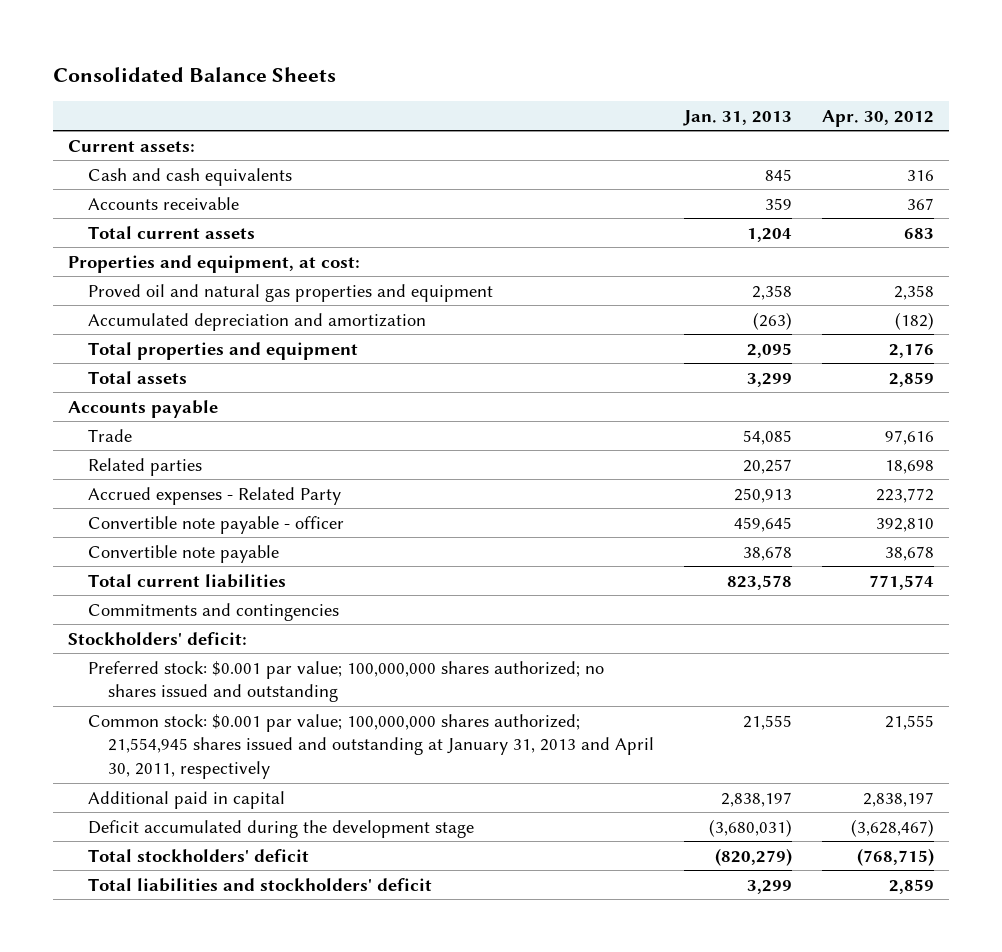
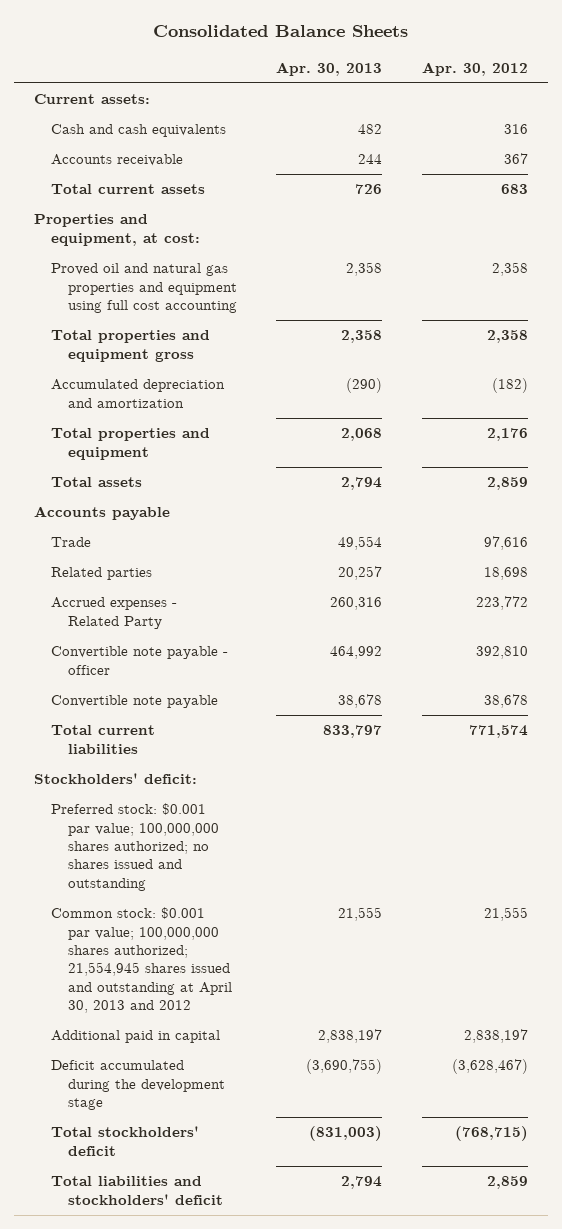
[683,109,793,126] Jan. 31, 2013 -> none
none -> [276,61,383,76] Apr. 30, 2013
[88,283,494,302] Proved oil and natural gas properties and equipment -> [50,263,237,314] Proved oil and natural gas properties and equipment using full cost accounting
none -> [50,330,210,362] Total properties and equipment gross
[88,602,340,621] Commitments and contingencies -> none
[88,713,655,779] Common stock: $0.001 par value; 100,000,000 shares authorized; 21,554,945 shares issued and outstanding at January 31, 2013 and April 30, 2011, respectively -> [50,907,232,1014] Common stock: $0.001 par value; 100,000,000 shares authorized; 21,554,945 shares issued and outstanding at April 30, 2013 and 2012

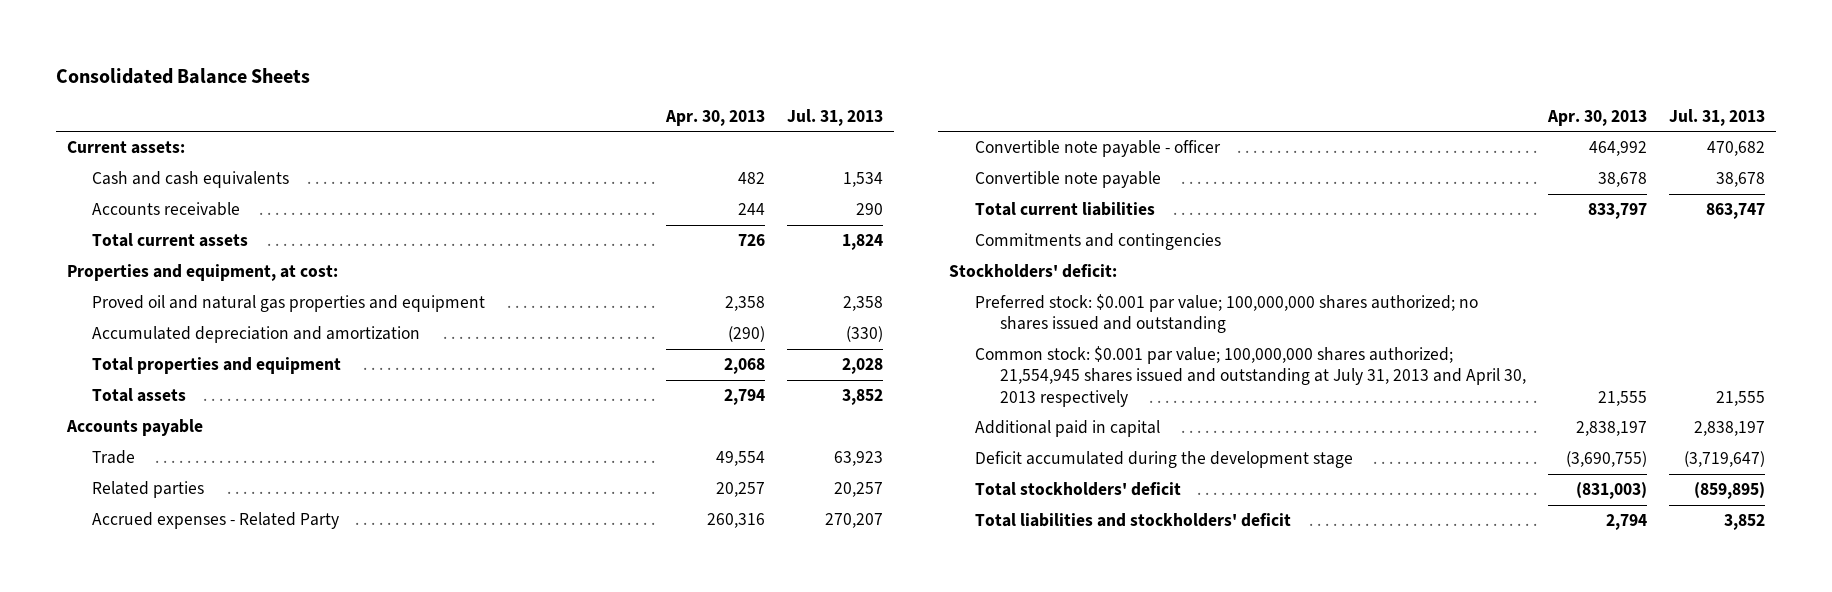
[421,61,528,76] Apr. 30, 2012 -> none
none -> [787,108,884,126] Jul. 31, 2013
[50,330,210,362] Total properties and equipment gross -> none
[50,263,237,314] Proved oil and natural gas properties and equipment using full cost accounting -> [92,295,486,313] Proved oil and natural gas properties and equipment
none -> [974,233,1221,251] Commitments and contingencies
[50,907,232,1014] Common stock: $0.001 par value; 100,000,000 shares authorized; 21,554,945 shares issued and outstanding at April 30, 2013 and 2012 -> [974,346,1526,407] Common stock: $0.001 par value; 100,000,000 shares authorized; 21,554,945 shares issued and outstanding at July 31, 2013 and April 30, 2013 respectively

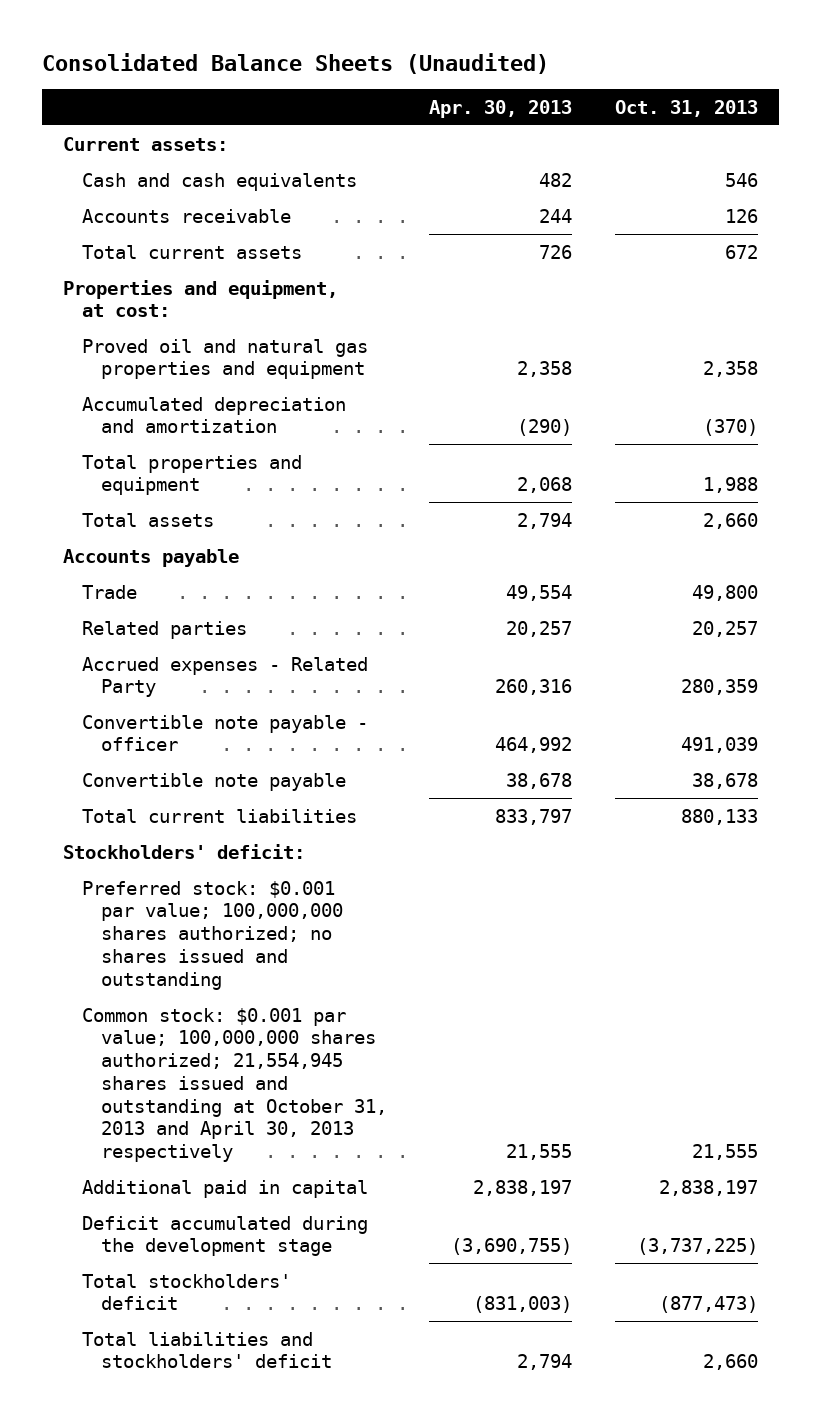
[55,68,310,85] Consolidated Balance Sheets -> [41,52,549,74] Consolidated Balance Sheets (Unaudited)
[787,108,884,126] Jul. 31, 2013 -> none
none -> [614,99,758,117] Oct. 31, 2013
[974,233,1221,251] Commitments and contingencies -> none
[974,346,1526,407] Common stock: $0.001 par value; 100,000,000 shares authorized; 21,554,945 shares issued and outstanding at July 31, 2013 and April 30, 2013 respectively -> [82,1007,388,1163] Common stock: $0.001 par value; 100,000,000 shares authorized; 21,554,945 shares issued and outstanding at October 31, 2013 and April 30, 2013 respectively

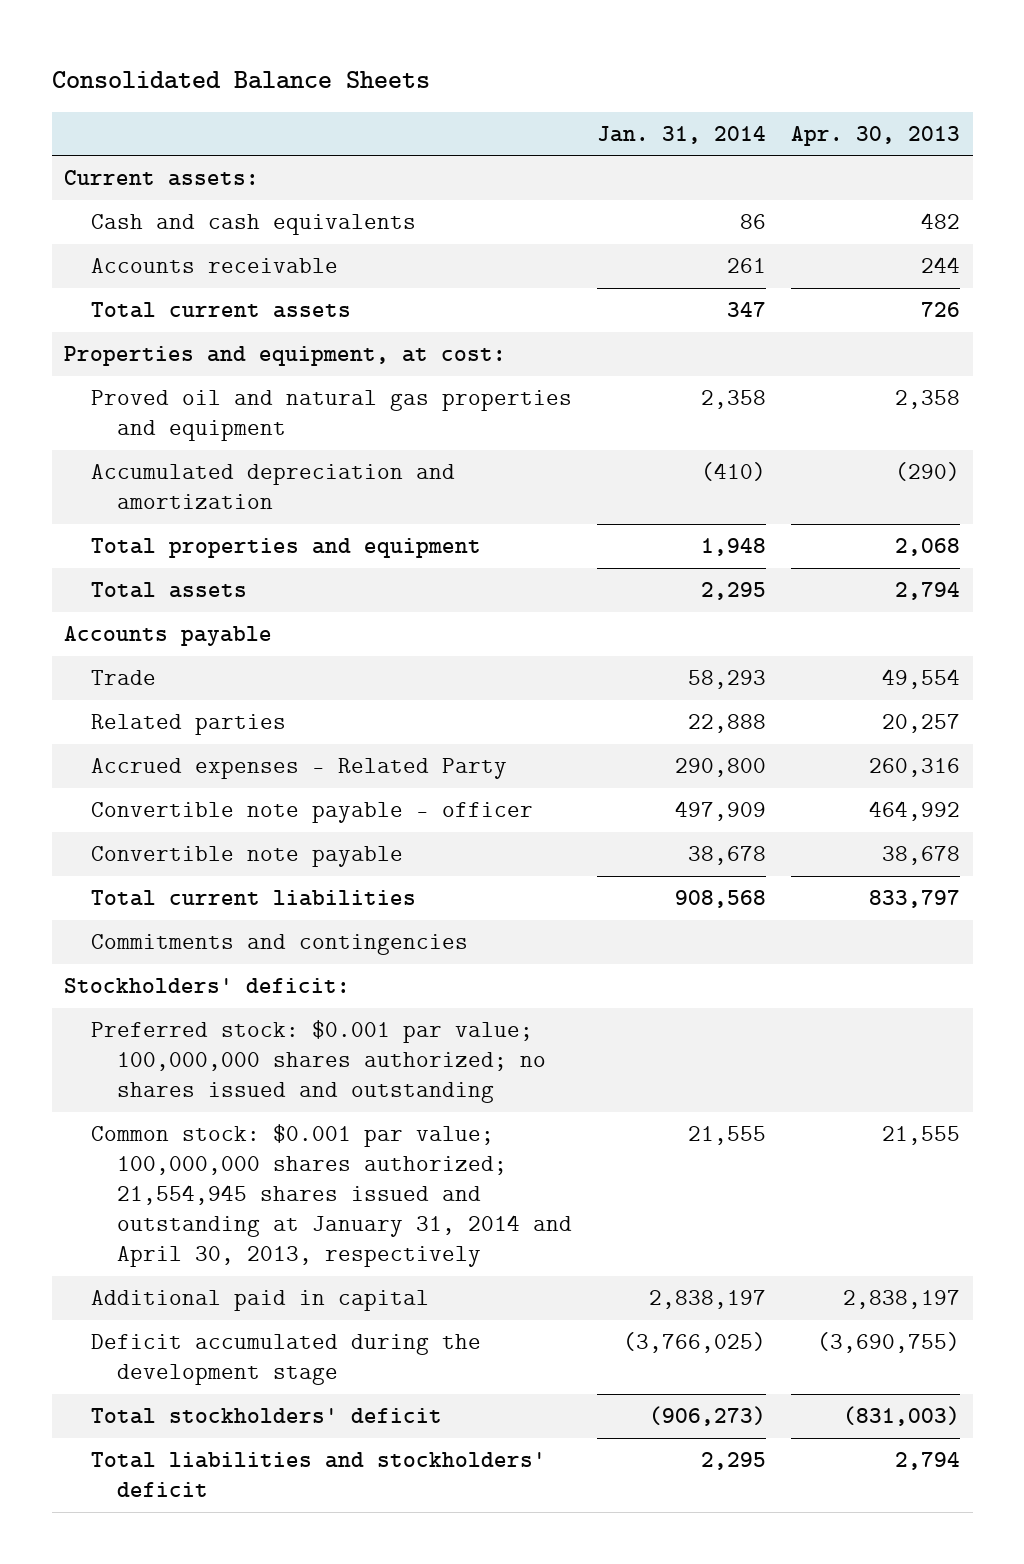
[41,52,549,74] Consolidated Balance Sheets (Unaudited) -> [51,71,430,90] Consolidated Balance Sheets
[614,99,758,117] Oct. 31, 2013 -> none
none -> [597,125,767,144] Jan. 31, 2014
none -> [90,933,468,955] Commitments and contingencies
[82,1007,388,1163] Common stock: $0.001 par value; 100,000,000 shares authorized; 21,554,945 shares issued and outstanding at October 31, 2013 and April 30, 2013 respectively -> [90,1123,573,1268] Common stock: $0.001 par value; 100,000,000 shares authorized; 21,554,945 shares issued and outstanding at January 31, 2014 and April 30, 2013, respectively

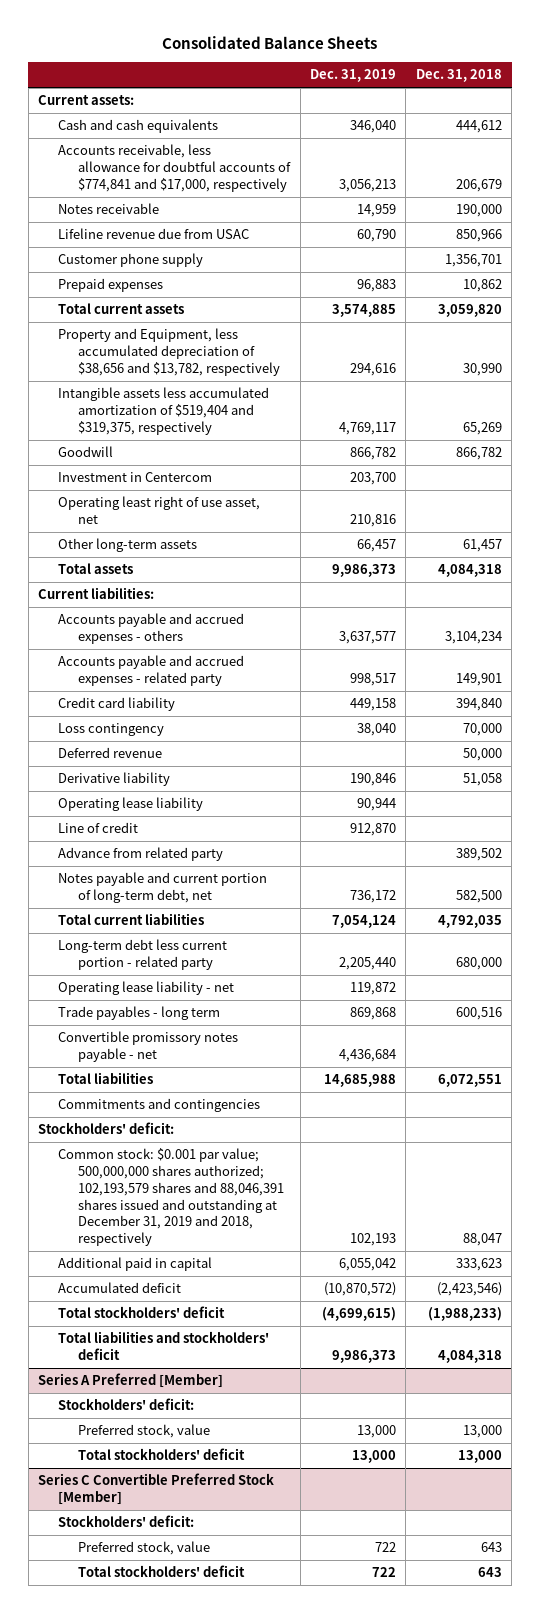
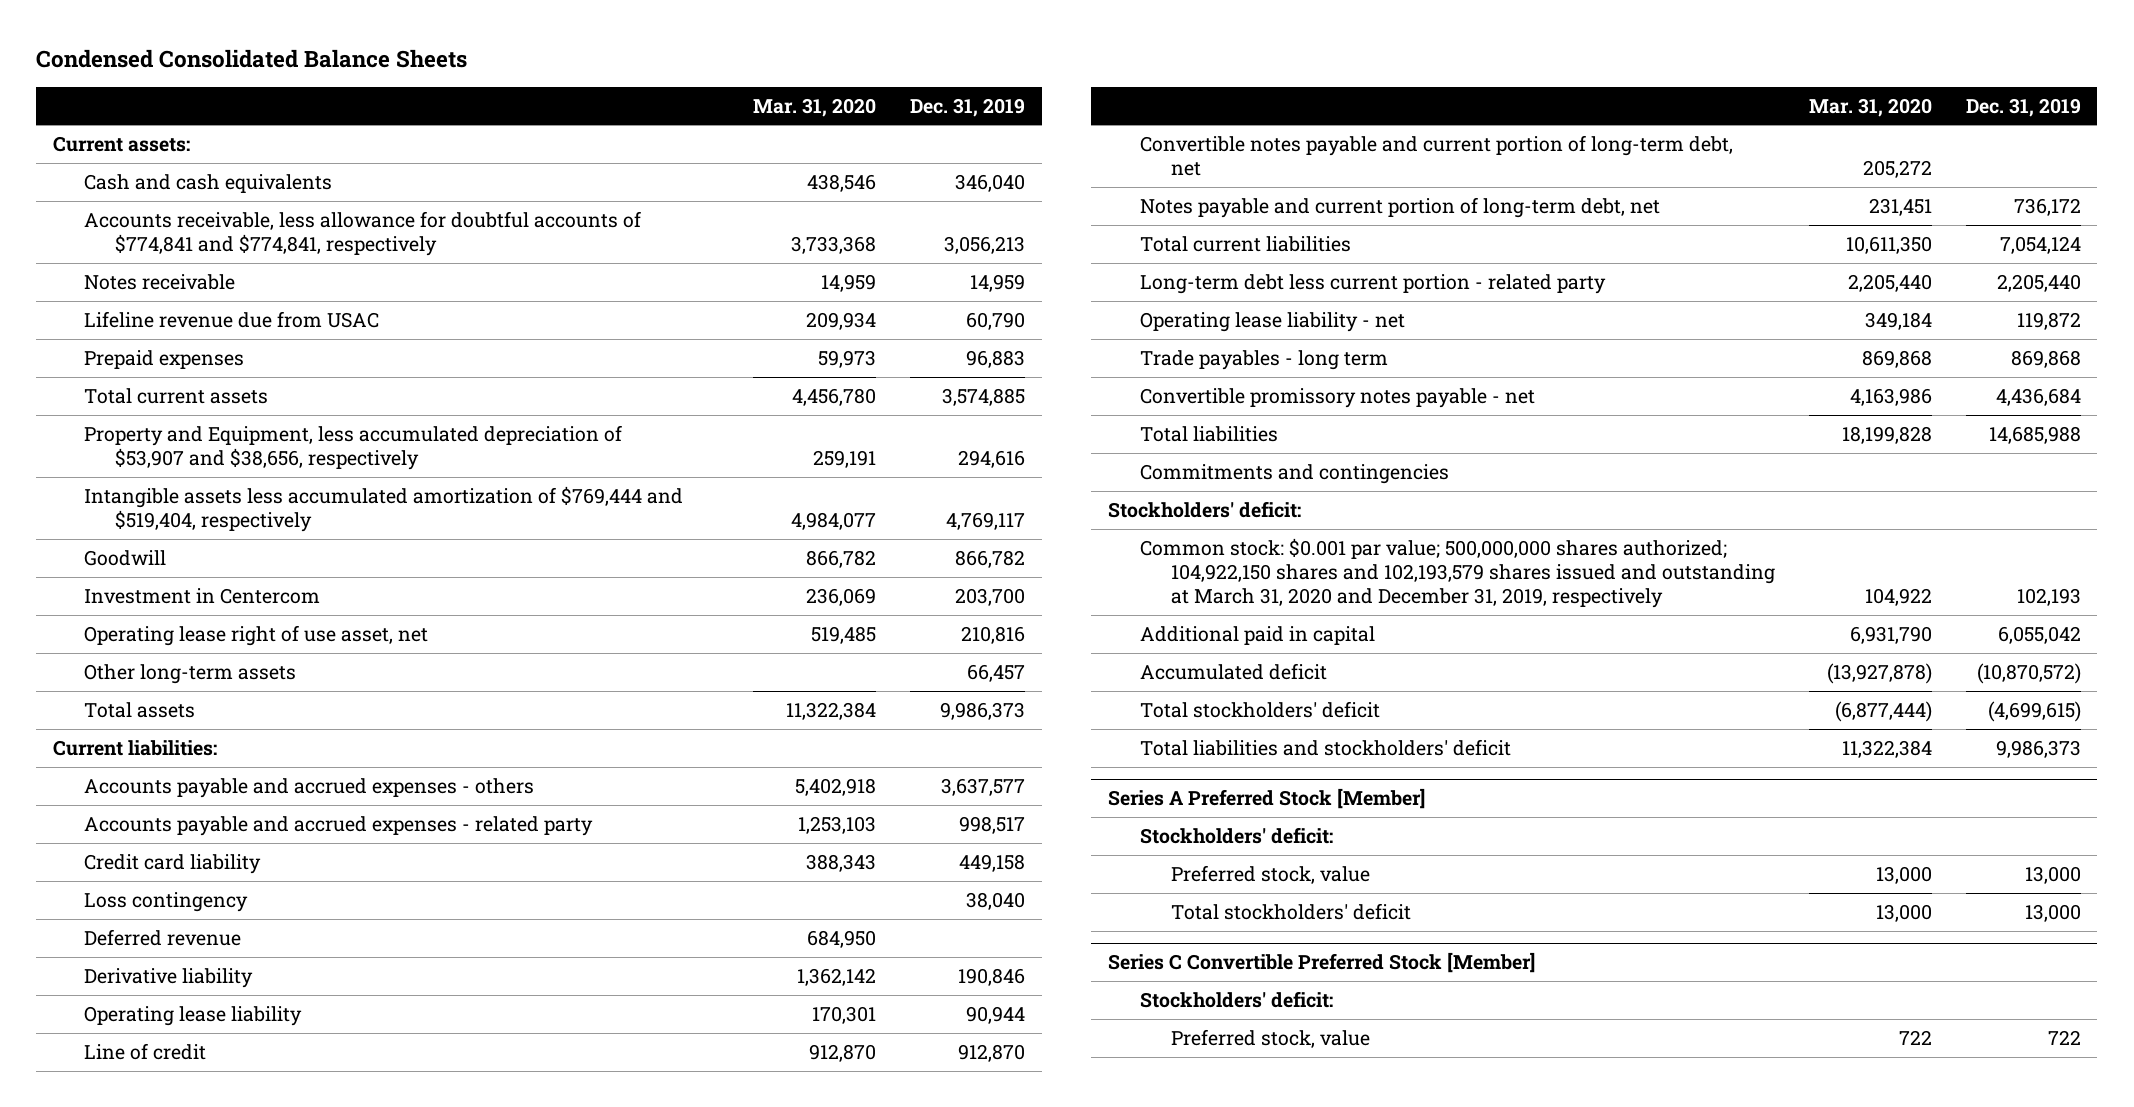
[162,35,378,49] Consolidated Balance Sheets -> [36,48,468,68] Condensed Consolidated Balance Sheets
[415,69,502,83] Dec. 31, 2018 -> none
none -> [753,97,877,117] Mar. 31, 2020
[58,144,292,192] Accounts receivable, less allowance for doubtful accounts of $774,841 and $17,000, respectively -> [84,211,642,257] Accounts receivable, less allowance for doubtful accounts of $774,841 and $774,841, respectively
[58,253,204,268] Customer phone supply -> none
[58,328,281,376] Property and Equipment, less accumulated depreciation of $38,656 and $13,782, respectively -> [84,425,623,471] Property and Equipment, less accumulated depreciation of $53,907 and $38,656, respectively
[58,387,270,435] Intangible assets less accumulated amortization of $519,404 and $319,375, respectively -> [84,486,684,533] Intangible assets less accumulated amortization of $769,444 and $519,404, respectively
[58,496,261,525] Operating least right of use asset, net -> [84,625,429,647] Operating lease right of use asset, net
[58,847,224,862] Advance from related party -> none
none -> [1139,135,1733,177] Convertible notes payable and current portion of long-term debt, net
[58,1148,285,1247] Common stock: $0.001 par value; 500,000,000 shares authorized; 102,193,579 shares and 88,046,391 shares issued and outstanding at December 31, 2019 and 2018, respectively -> [1139,538,1775,609] Common stock: $0.001 par value; 500,000,000 shares authorized; 104,922,150 shares and 102,193,579 shares issued and outstanding at March 31, 2020 and December 31, 2019, respectively
[38,1373,224,1389] Series A Preferred [Member] -> [1108,788,1426,810] Series A Preferred Stock [Member]
[78,1565,246,1578] Total stockholders' deficit -> none

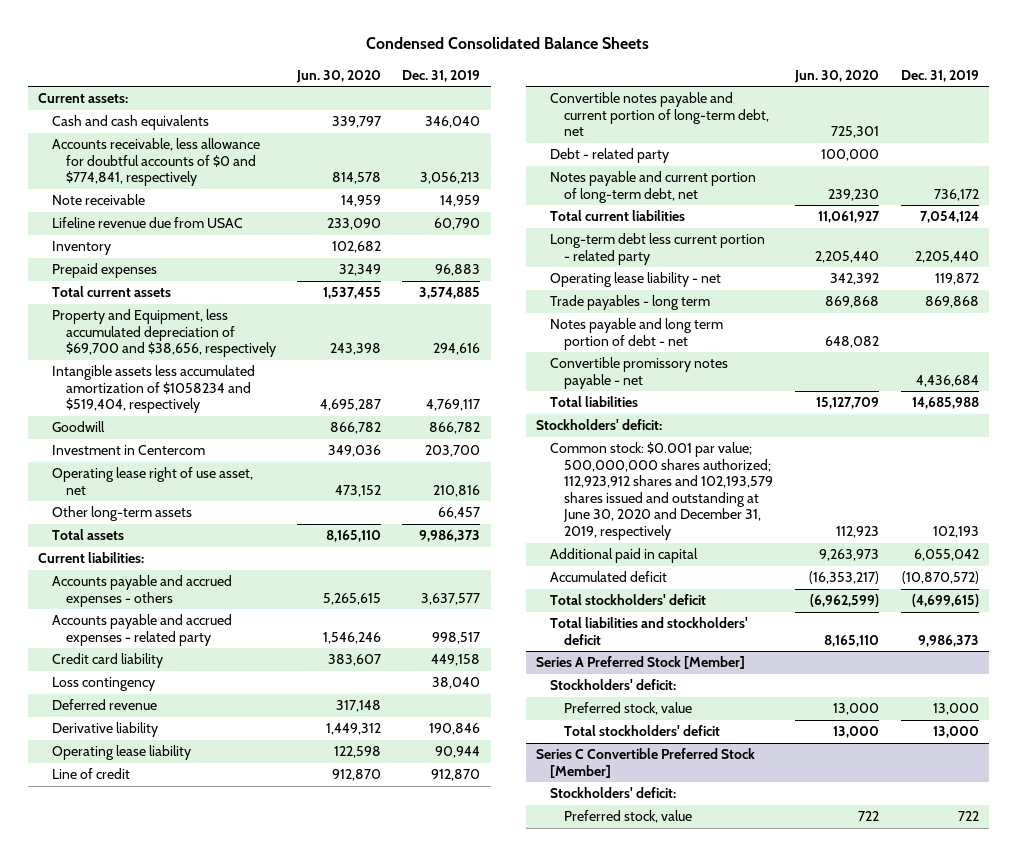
[753,97,877,117] Mar. 31, 2020 -> none
none -> [296,69,382,83] Jun. 30, 2020
[84,211,642,257] Accounts receivable, less allowance for doubtful accounts of $774,841 and $774,841, respectively -> [52,138,261,187] Accounts receivable, less allowance for doubtful accounts of $0 and $774,841, respectively
[84,274,236,291] Notes receivable -> [52,194,146,206] Note receivable
none -> [52,241,112,256] Inventory
[84,425,623,471] Property and Equipment, less accumulated depreciation of $53,907 and $38,656, respectively -> [52,309,276,358] Property and Equipment, less accumulated depreciation of $69,700 and $38,656, respectively
[84,486,684,533] Intangible assets less accumulated amortization of $769,444 and $519,404, respectively -> [52,365,256,414] Intangible assets less accumulated amortization of $1058234 and $519,404, respectively
none -> [550,148,670,164] Debt - related party
none -> [550,318,724,350] Notes payable and long term portion of debt - net
[1139,464,1449,485] Commitments and contingencies -> none
[1139,538,1775,609] Common stock: $0.001 par value; 500,000,000 shares authorized; 104,922,150 shares and 102,193,579 shares issued and outstanding at March 31, 2020 and December 31, 2019, respectively -> [550,442,774,540] Common stock: $0.001 par value; 500,000,000 shares authorized; 112,923,912 shares and 102,193,579 shares issued and outstanding at June 30, 2020 and December 31, 2019, respectively

